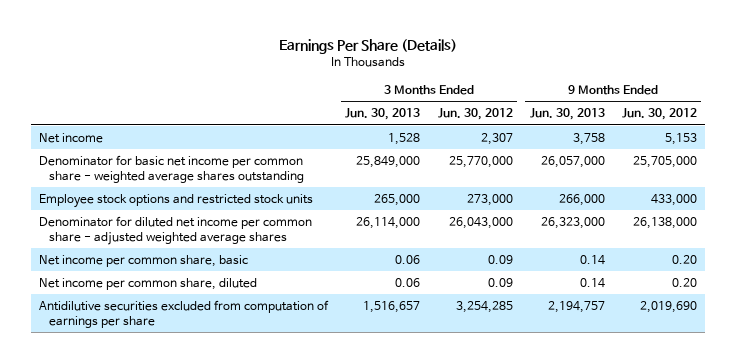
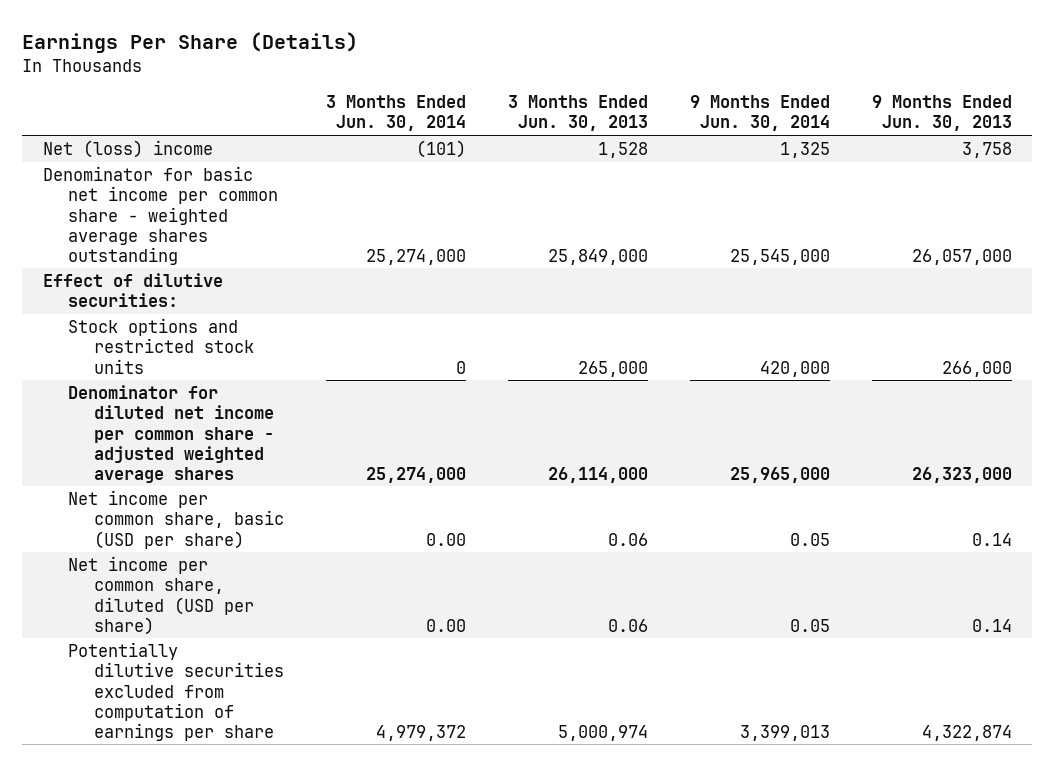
[437,108,513,121] Jun. 30, 2012 -> none
[621,108,697,121] Jun. 30, 2012 -> none
none -> [325,95,466,132] 3 Months Ended Jun. 30, 2014
none -> [689,95,830,132] 9 Months Ended Jun. 30, 2014
[39,133,104,144] Net income -> [42,140,213,159] Net (loss) income
none -> [42,273,223,308] Effect of dilutive securities:
[39,194,314,209] Employee stock options and restricted stock units -> [68,318,255,374] Stock options and restricted stock units
[39,255,249,268] Net income per common share, basic -> [68,490,285,549] Net income per common share, basic (USD per share)
[39,278,258,291] Net income per common share, diluted -> [68,556,255,635] Net income per common share, diluted (USD per share)
[39,300,330,328] Antidilutive securities excluded from computation of earnings per share -> [68,642,285,741] Potentially dilutive securities excluded from computation of earnings per share
[363,301,421,314] 1,516,657 -> [557,724,648,741] 5,000,974
[547,301,605,314] 2,194,757 -> [921,724,1012,741] 4,322,874

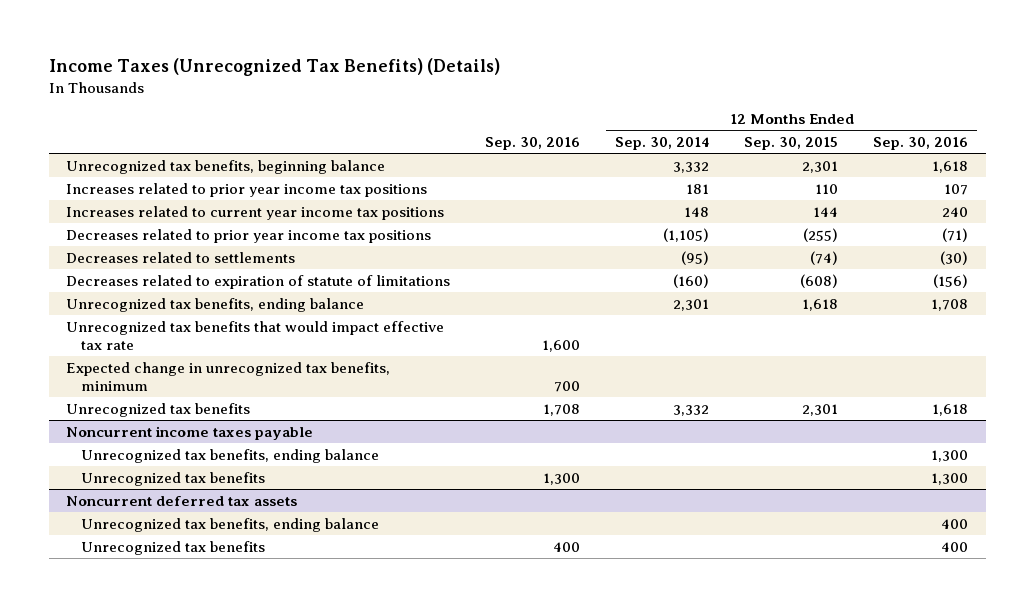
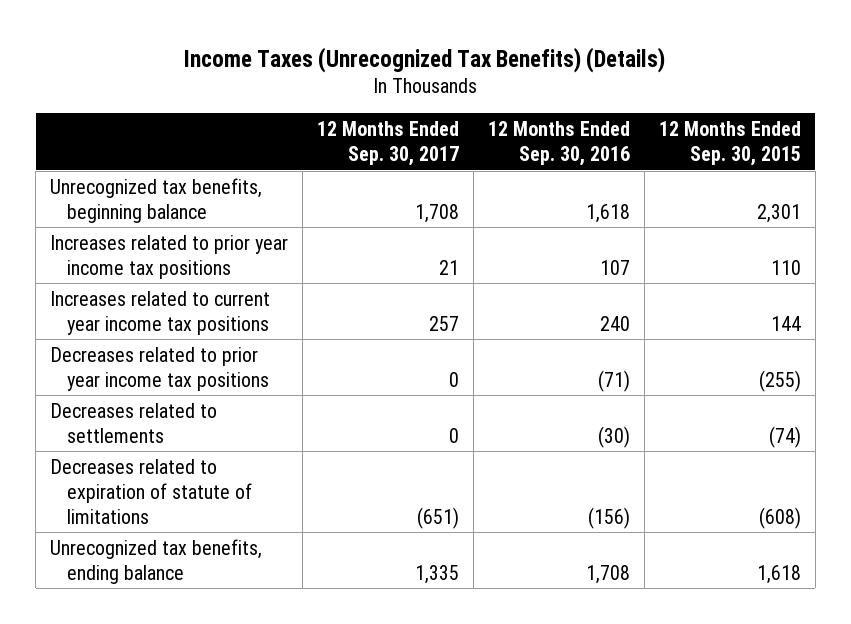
[485,137,581,151] Sep. 30, 2016 -> none
[615,137,710,151] Sep. 30, 2014 -> none
none -> [316,121,459,167] 12 Months Ended Sep. 30, 2017
[66,320,445,350] Unrecognized tax benefits that would impact effective tax rate -> none
[66,361,391,391] Expected change in unrecognized tax benefits, minimum -> none
[66,402,251,417] Unrecognized tax benefits -> none
[66,425,314,440] Noncurrent income taxes payable -> none
[81,448,380,463] Unrecognized tax benefits, ending balance -> none
[81,471,266,486] Unrecognized tax benefits -> none
[66,495,298,506] Noncurrent deferred tax assets -> none
[81,517,380,532] Unrecognized tax benefits, ending balance -> none
[81,540,266,555] Unrecognized tax benefits -> none

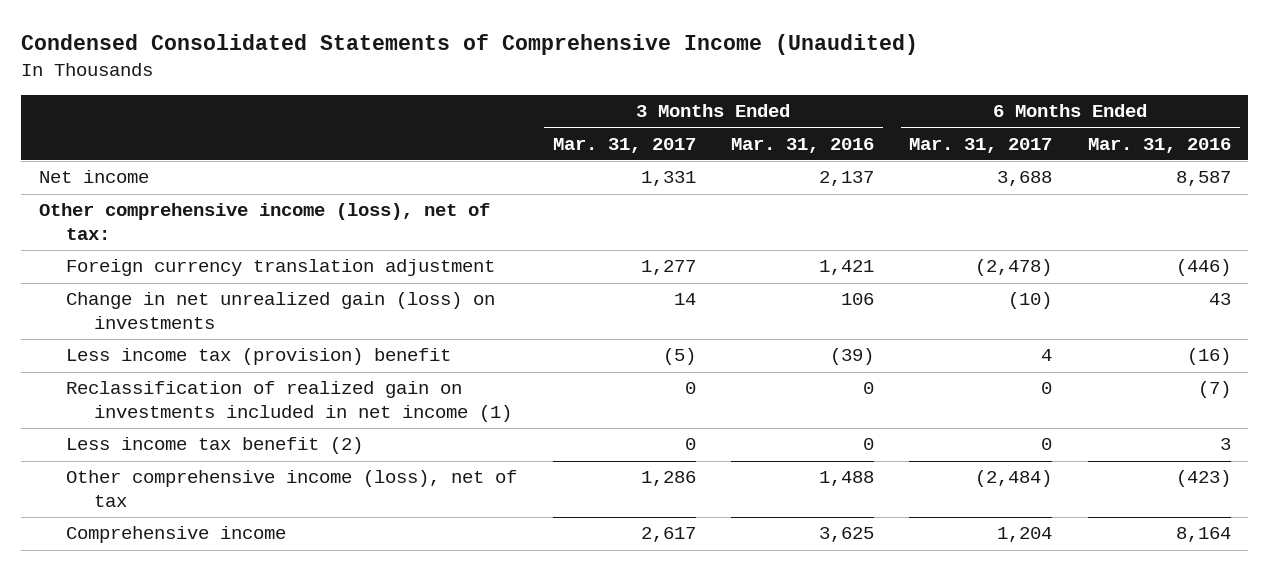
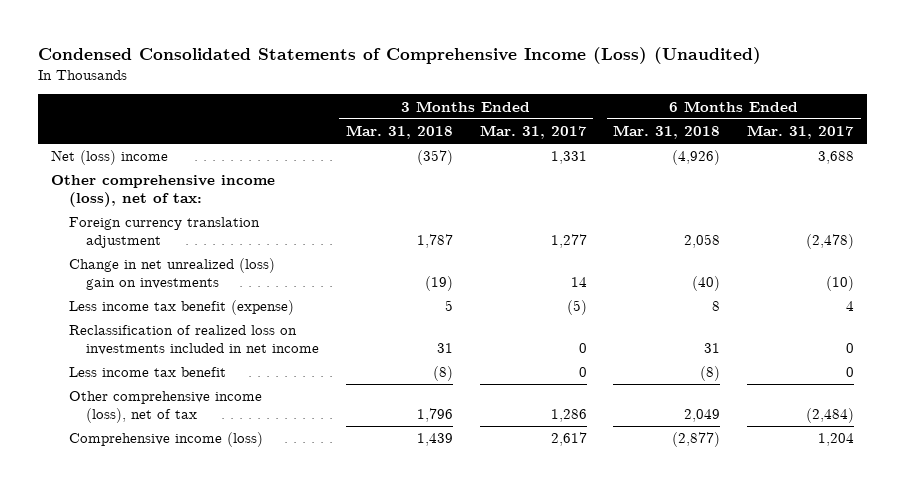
[21,34,919,56] Condensed Consolidated Statements of Comprehensive Income (Unaudited) -> [37,47,761,65] Condensed Consolidated Statements of Comprehensive Income (Loss) (Unaudited)
[731,137,875,153] Mar. 31, 2016 -> none
[1087,137,1231,153] Mar. 31, 2016 -> none
none -> [345,125,453,140] Mar. 31, 2018
none -> [613,125,721,140] Mar. 31, 2018
[38,170,149,184] Net income -> [51,150,169,166] Net (loss) income
[66,292,496,330] Change in net unrealized gain (loss) on investments -> [68,258,275,291] Change in net unrealized (loss) gain on investments
[66,348,452,366] Less income tax (provision) benefit -> [68,300,294,316] Less income tax benefit (expense)
[66,381,513,423] Reclassification of realized gain on investments included in net income (1) -> [68,325,320,356] Reclassification of realized loss on investments included in net income
[66,437,364,455] Less income tax benefit (2) -> [68,367,226,378] Less income tax benefit
[66,526,287,544] Comprehensive income -> [68,432,263,448] Comprehensive income (loss)

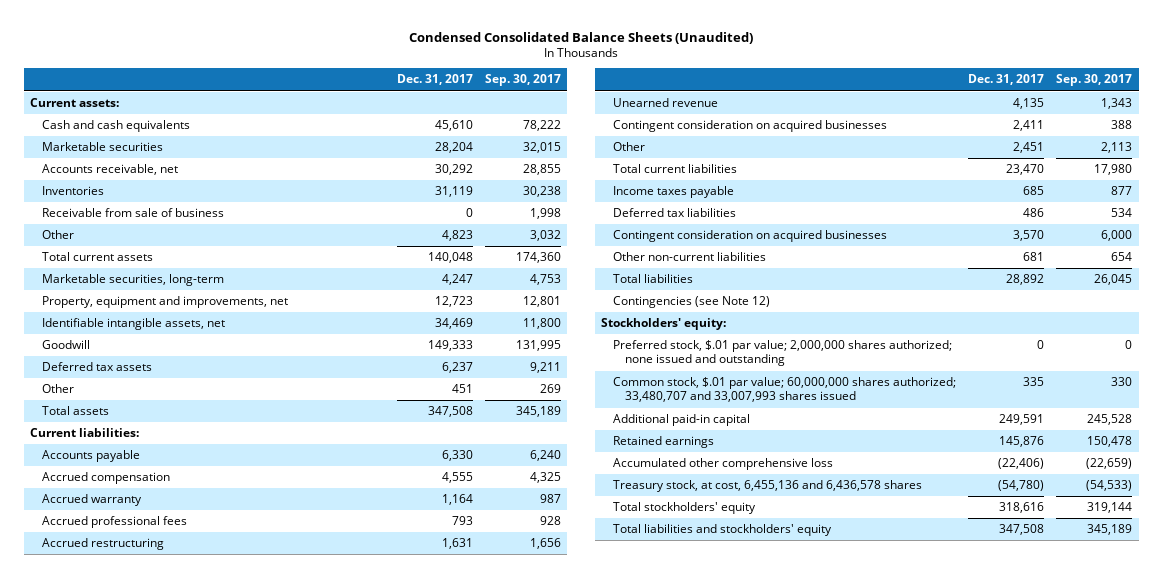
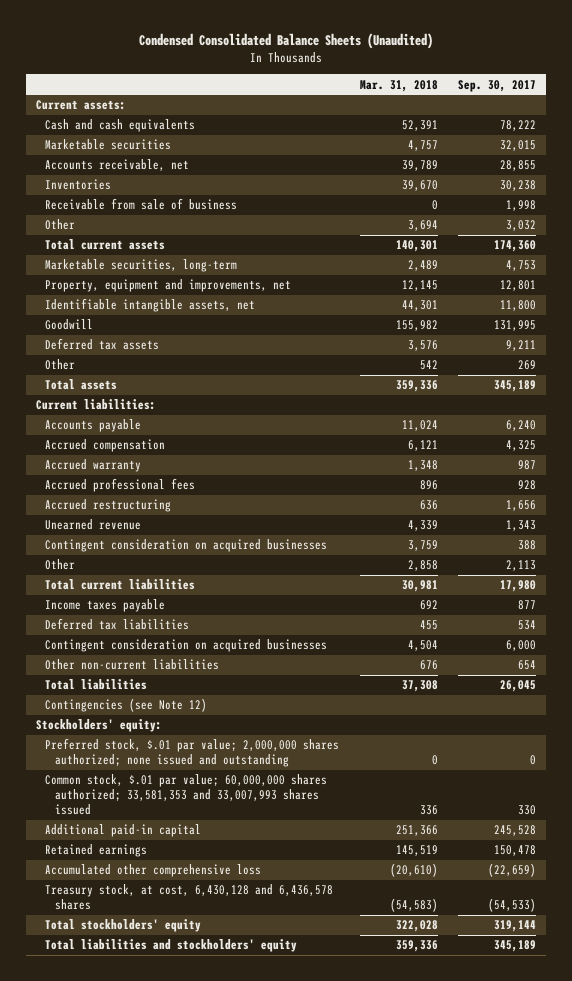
[396,74,473,86] Dec. 31, 2017 -> none
none -> [359,79,438,92] Mar. 31, 2018
[613,377,957,403] Common stock, $.01 par value; 60,000,000 shares authorized; 33,480,707 and 33,007,993 shares issued -> [45,774,328,816] Common stock, $.01 par value; 60,000,000 shares authorized; 33,581,353 and 33,007,993 shares issued
[613,480,923,493] Treasury stock, at cost, 6,455,136 and 6,436,578 shares -> [45,884,334,911] Treasury stock, at cost, 6,430,128 and 6,436,578 shares

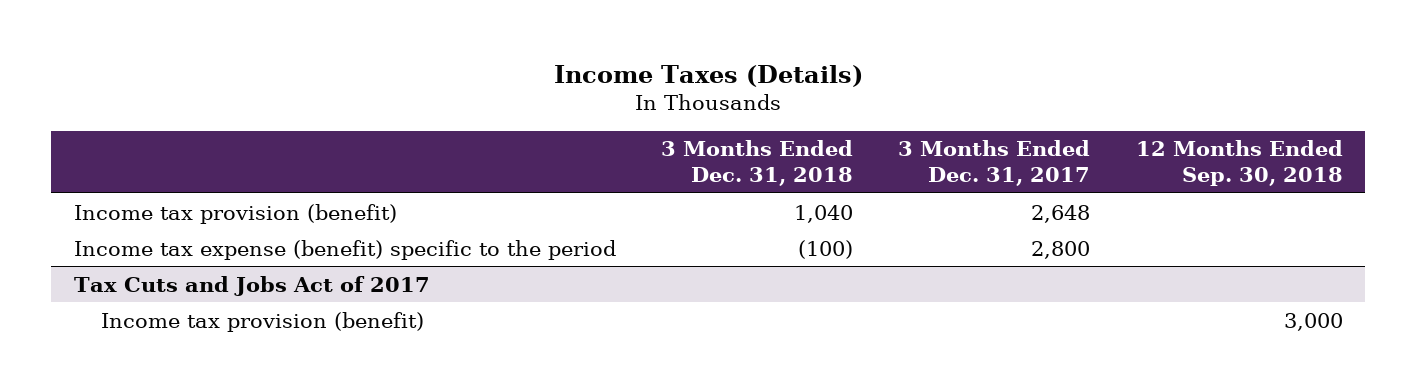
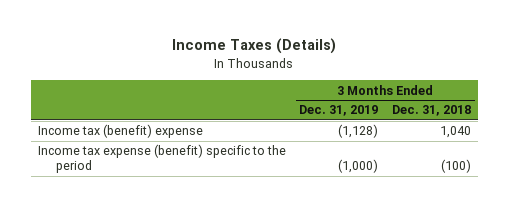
[898,140,1091,186] 3 Months Ended Dec. 31, 2017 -> none
[1135,140,1343,186] 12 Months Ended Sep. 30, 2018 -> none
none -> [299,105,379,117] Dec. 31, 2019
[73,203,397,224] Income tax provision (benefit) -> [37,124,203,139] Income tax (benefit) expense
[73,275,430,296] Tax Cuts and Jobs Act of 2017 -> none
[101,311,425,332] Income tax provision (benefit) -> none

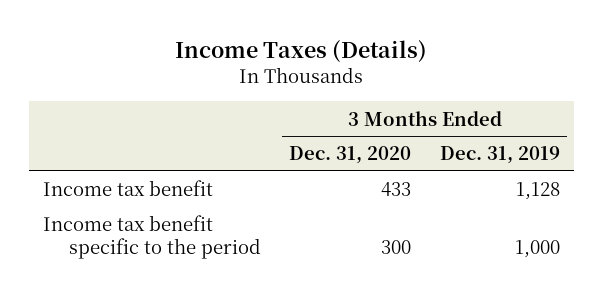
[392,105,472,117] Dec. 31, 2018 -> none
none -> [289,146,412,165] Dec. 31, 2020
[37,124,203,139] Income tax (benefit) expense -> [43,180,214,197] Income tax benefit
[338,124,379,139] (1,128) -> [515,182,560,201] 1,128
[37,144,286,174] Income tax expense (benefit) specific to the period -> [43,215,262,259] Income tax benefit specific to the period
[338,159,379,174] (1,000) -> [514,239,560,258] 1,000

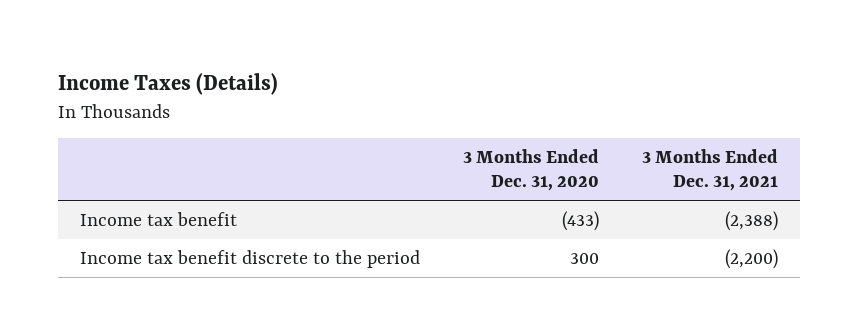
[439,146,560,165] Dec. 31, 2019 -> none
none -> [642,149,779,192] 3 Months Ended Dec. 31, 2021
[381,182,412,197] 433 -> [561,210,599,231] (433)
[43,215,262,259] Income tax benefit specific to the period -> [79,249,420,268] Income tax benefit discrete to the period

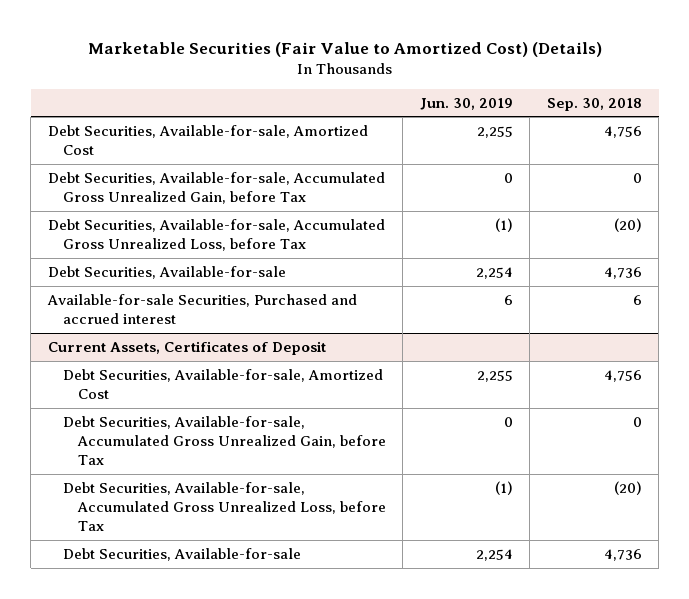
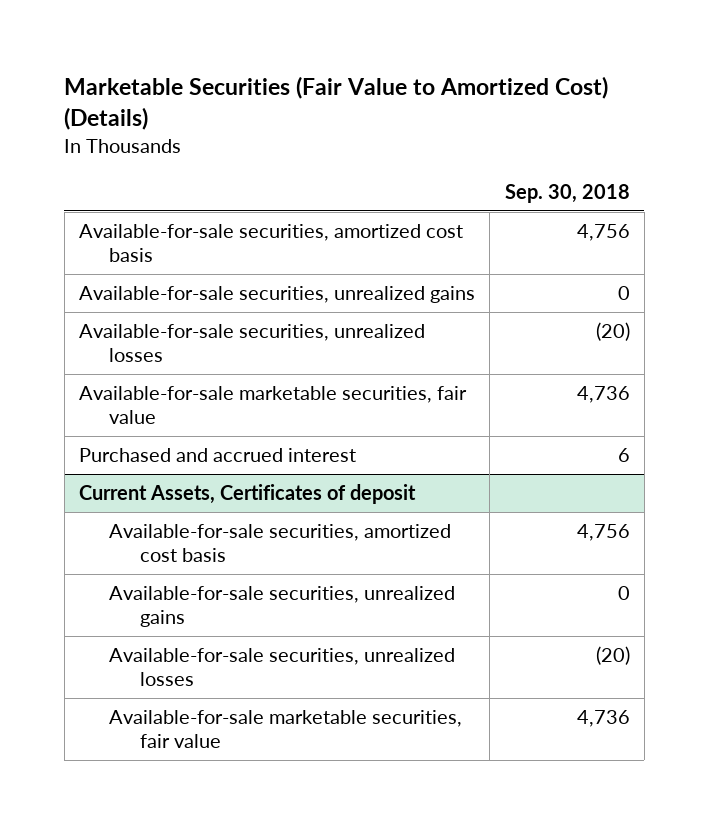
[419,97,513,110] Jun. 30, 2019 -> none
[47,124,368,155] Debt Securities, Available-for-sale, Amortized Cost -> [78,224,463,263] Available-for-sale securities, amortized cost basis
[47,171,385,204] Debt Securities, Available-for-sale, Accumulated Gross Unrealized Gain, before Tax -> [78,286,475,304] Available-for-sale securities, unrealized gains
[47,218,385,251] Debt Securities, Available-for-sale, Accumulated Gross Unrealized Loss, before Tax -> [78,324,425,363] Available-for-sale securities, unrealized losses
[47,265,286,279] Debt Securities, Available-for-sale -> [78,386,467,425] Available-for-sale marketable securities, fair value
[46,293,357,324] Available-for-sale Securities, Purchased and accrued interest -> [78,448,356,463] Purchased and accrued interest
[47,340,326,355] Current Assets, Certificates of Deposit -> [78,484,416,505] Current Assets, Certificates of deposit
[62,368,383,399] Debt Securities, Available-for-sale, Amortized Cost -> [109,524,452,563] Available-for-sale securities, amortized cost basis
[62,415,386,465] Debt Securities, Available-for-sale, Accumulated Gross Unrealized Gain, before Tax -> [109,586,456,628] Available-for-sale securities, unrealized gains
[62,481,386,531] Debt Securities, Available-for-sale, Accumulated Gross Unrealized Loss, before Tax -> [109,648,456,687] Available-for-sale securities, unrealized losses
[62,547,301,561] Debt Securities, Available-for-sale -> [109,710,463,749] Available-for-sale marketable securities, fair value

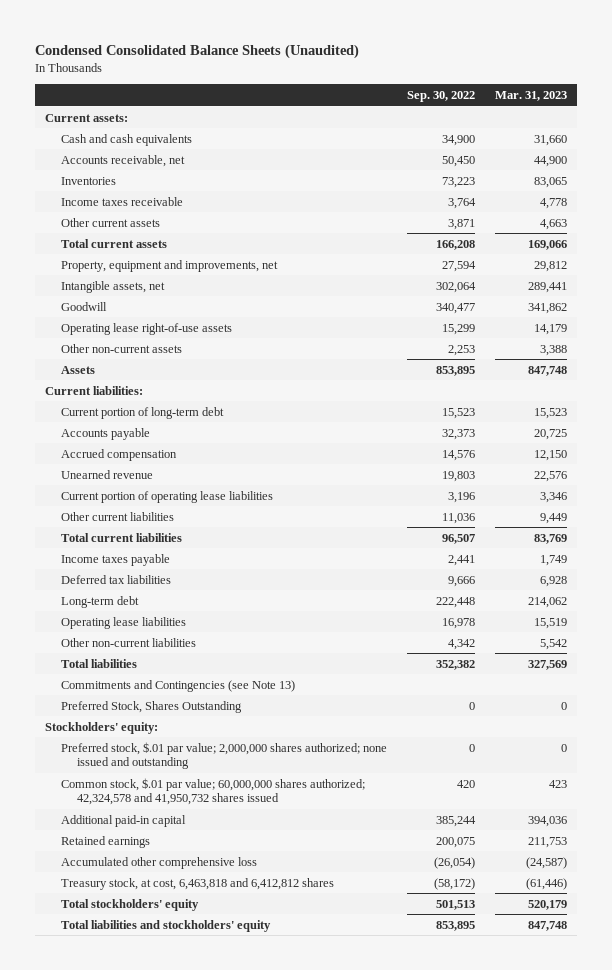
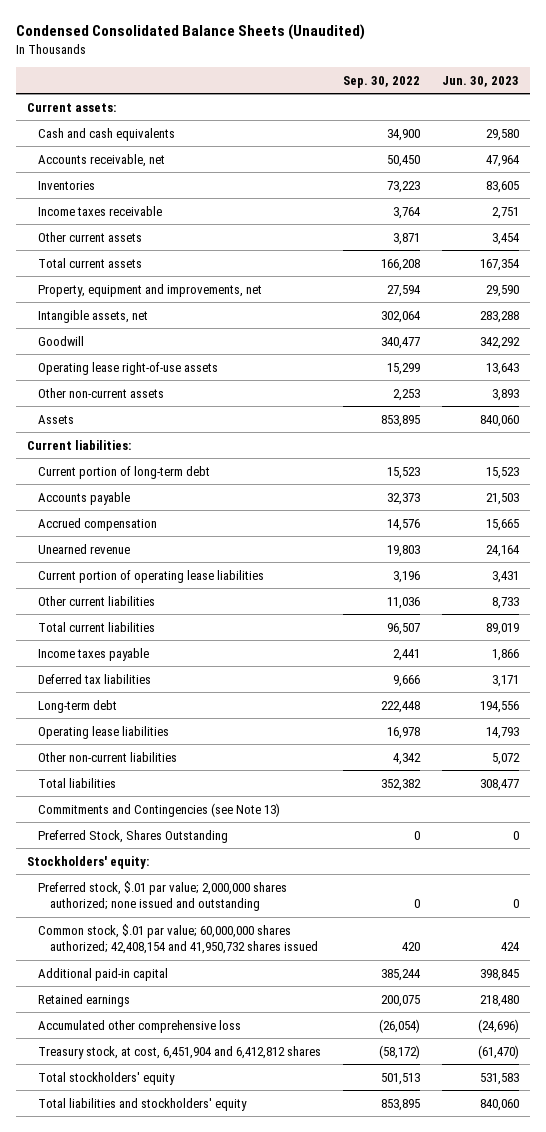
[495,91,568,102] Mar. 31, 2023 -> none
none -> [442,75,520,87] Jun. 30, 2023
[60,777,365,806] Common stock, $.01 par value; 60,000,000 shares authorized; 42,324,578 and 41,950,732 shares issued -> [38,923,318,955] Common stock, $.01 par value; 60,000,000 shares authorized; 42,408,154 and 41,950,732 shares issued
[60,877,334,890] Treasury stock, at cost, 6,463,818 and 6,412,812 shares -> [38,1045,322,1059] Treasury stock, at cost, 6,451,904 and 6,412,812 shares

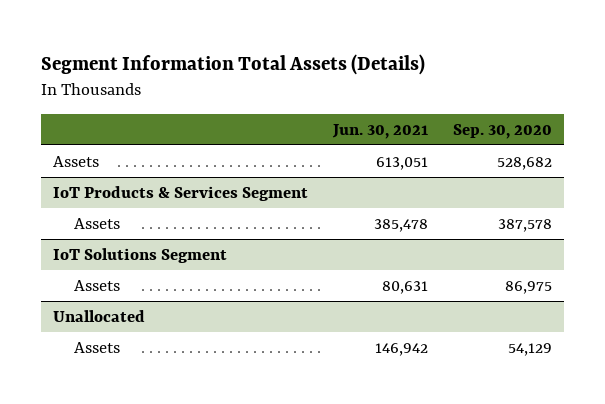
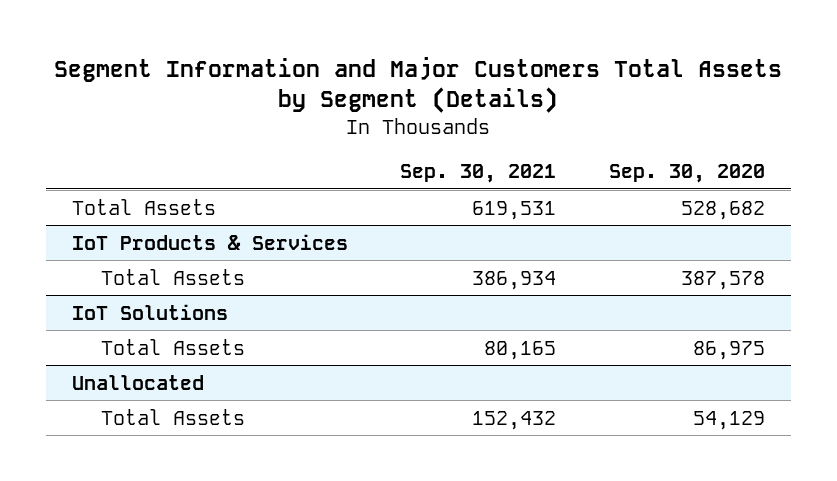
[40,53,425,75] Segment Information Total Assets (Details) -> [54,56,783,114] Segment Information and Major Customers Total Assets by Segment (Details)
[332,123,429,139] Jun. 30, 2021 -> none
none -> [400,164,557,184] Sep. 30, 2021
[53,155,100,167] Assets -> [72,198,217,215] Total Assets
[53,185,309,201] IoT Products & Services Segment -> [72,233,349,250] IoT Products & Services
[73,217,120,229] Assets -> [100,268,245,285] Total Assets
[53,247,228,263] IoT Solutions Segment -> [72,303,229,320] IoT Solutions
[73,279,120,291] Assets -> [100,338,245,355] Total Assets
[73,341,120,353] Assets -> [100,408,245,425] Total Assets

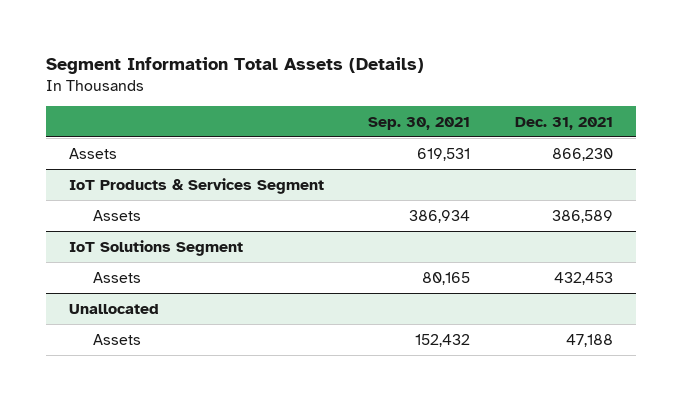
[54,56,783,114] Segment Information and Major Customers Total Assets by Segment (Details) -> [46,56,425,74] Segment Information Total Assets (Details)
[608,164,765,184] Sep. 30, 2020 -> none
none -> [515,116,614,130] Dec. 31, 2021
[72,198,217,215] Total Assets -> [68,147,117,159] Assets
[72,233,349,250] IoT Products & Services -> [68,177,324,194] IoT Products & Services Segment
[100,268,245,285] Total Assets -> [92,209,141,221] Assets
[72,303,229,320] IoT Solutions -> [68,239,243,256] IoT Solutions Segment
[100,338,245,355] Total Assets -> [92,271,141,283] Assets
[100,408,245,425] Total Assets -> [92,333,141,345] Assets

